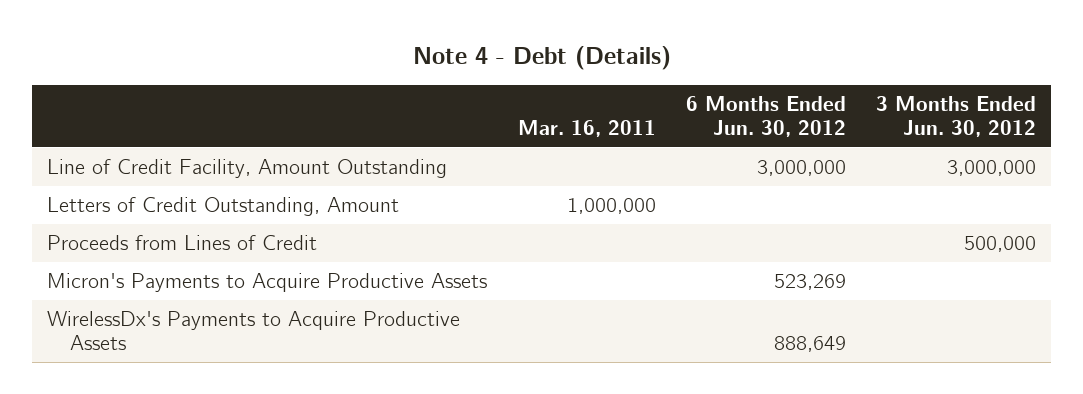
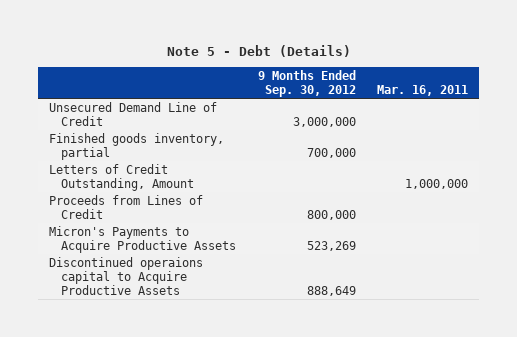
[412,46,671,71] Note 4 - Debt (Details) -> [166,44,351,57] Note 5 - Debt (Details)
[685,95,846,138] 6 Months Ended Jun. 30, 2012 -> none
[876,95,1037,138] 3 Months Ended Jun. 30, 2012 -> none
none -> [257,69,356,97] 9 Months Ended Sep. 30, 2012
[47,158,448,178] Line of Credit Facility, Amount Outstanding -> [49,101,218,126] Unsecured Demand Line of Credit
none -> [49,132,225,160] Finished goods inventory, partial
[47,310,461,351] WirelessDx's Payments to Acquire Productive Assets -> [49,256,204,295] Discontinued operaions capital to Acquire Productive Assets

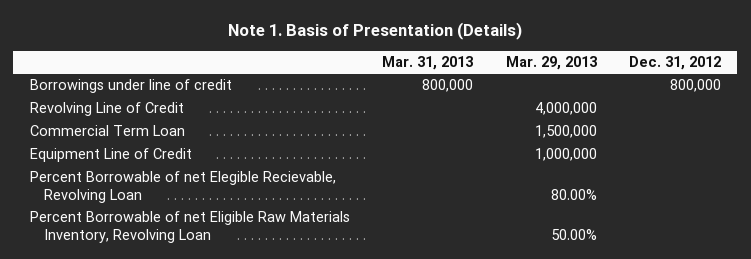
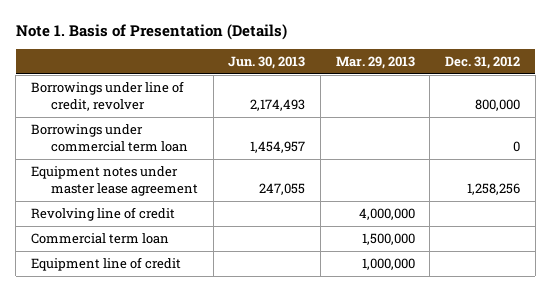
[382,56,474,71] Mar. 31, 2013 -> none
none -> [228,56,306,70] Jun. 30, 2013
[29,171,336,204] Percent Borrowable of net Elegible Recievable, Revolving Loan -> none
[29,211,350,244] Percent Borrowable of net Eligible Raw Materials Inventory, Revolving Loan -> none
[29,79,232,94] Borrowings under line of credit -> [31,81,185,111] Borrowings under line of credit, revolver
none -> [31,124,189,152] Borrowings under commercial term loan
none -> [31,166,199,196] Equipment notes under master lease agreement
[29,102,184,117] Revolving Line of Credit -> [31,207,176,222] Revolving line of credit
[29,125,185,137] Commercial Term Loan -> [31,233,170,245] Commercial term loan
[29,148,192,163] Equipment Line of Credit -> [31,257,182,272] Equipment line of credit

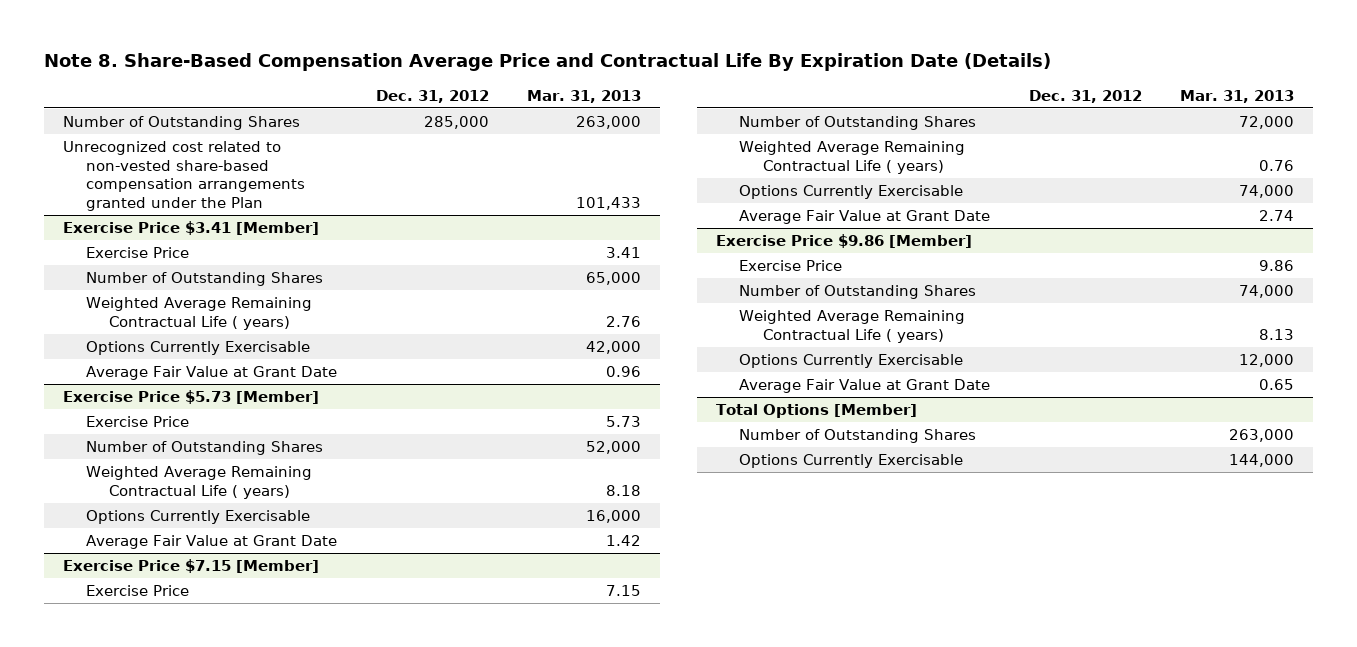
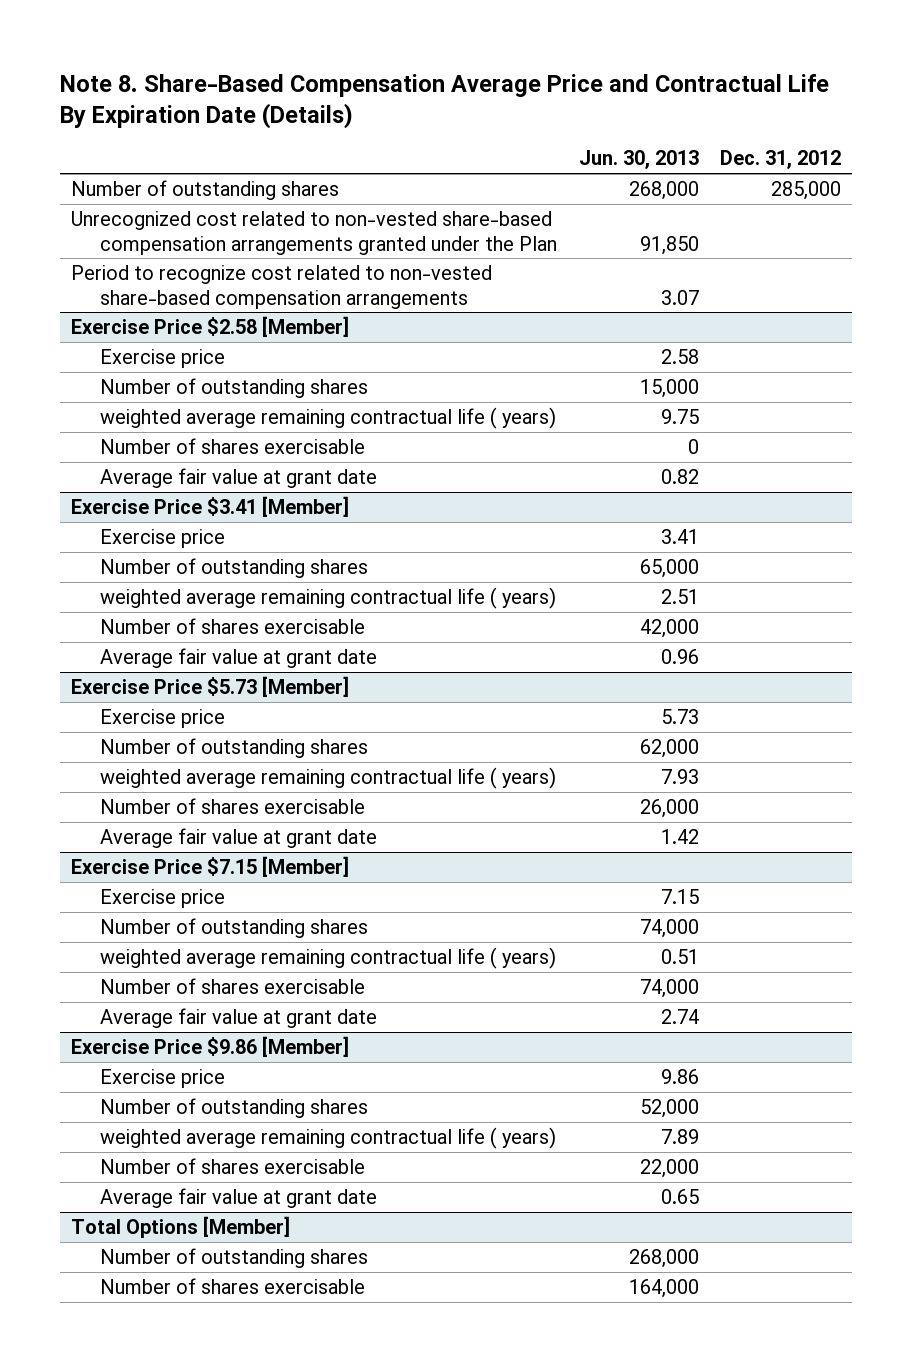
[526,89,641,103] Mar. 31, 2013 -> none
none -> [578,150,699,170] Jun. 30, 2013
[63,116,301,131] Number of Outstanding Shares -> [70,180,339,201] Number of outstanding shares
none -> [70,265,492,309] Period to recognize cost related to non-vested share-based compensation arrangements
none -> [70,316,349,338] Exercise Price $2.58 [Member]
none -> [100,349,226,369] Exercise price
none -> [100,378,369,399] Number of outstanding shares
none -> [100,407,557,430] weighted average remaining contractual life ( years)
none -> [100,438,366,455] Number of shares exercisable
none -> [100,468,378,489] Average fair value at grant date
[86,247,190,259] Exercise Price -> [100,529,226,549] Exercise price
[86,272,324,287] Number of Outstanding Shares -> [100,558,369,579] Number of outstanding shares
[86,297,313,330] Weighted Average Remaining Contractual Life ( years) -> [100,587,557,610] weighted average remaining contractual life ( years)
[86,341,311,356] Options Currently Exercisable -> [100,618,366,635] Number of shares exercisable
[86,366,338,381] Average Fair Value at Grant Date -> [100,648,378,669] Average fair value at grant date
[86,416,190,428] Exercise Price -> [100,709,226,729] Exercise price
[86,441,324,456] Number of Outstanding Shares -> [100,738,369,759] Number of outstanding shares
[86,466,313,499] Weighted Average Remaining Contractual Life ( years) -> [100,767,557,790] weighted average remaining contractual life ( years)
[86,510,311,525] Options Currently Exercisable -> [100,798,366,815] Number of shares exercisable
[86,535,338,550] Average Fair Value at Grant Date -> [100,828,378,849] Average fair value at grant date
[86,585,190,597] Exercise Price -> [100,889,226,909] Exercise price
[739,116,977,131] Number of Outstanding Shares -> [100,918,369,939] Number of outstanding shares
[739,141,966,174] Weighted Average Remaining Contractual Life ( years) -> [100,947,557,970] weighted average remaining contractual life ( years)
[739,185,964,200] Options Currently Exercisable -> [100,978,366,995] Number of shares exercisable
[739,210,991,225] Average Fair Value at Grant Date -> [100,1008,378,1029] Average fair value at grant date
[739,260,843,272] Exercise Price -> [100,1069,226,1089] Exercise price
[739,285,977,300] Number of Outstanding Shares -> [100,1098,369,1119] Number of outstanding shares
[739,310,966,343] Weighted Average Remaining Contractual Life ( years) -> [100,1127,557,1150] weighted average remaining contractual life ( years)
[739,354,964,369] Options Currently Exercisable -> [100,1158,366,1175] Number of shares exercisable
[739,379,991,394] Average Fair Value at Grant Date -> [100,1188,378,1209] Average fair value at grant date
[739,429,977,444] Number of Outstanding Shares -> [100,1248,369,1269] Number of outstanding shares
[739,454,964,469] Options Currently Exercisable -> [100,1278,366,1295] Number of shares exercisable

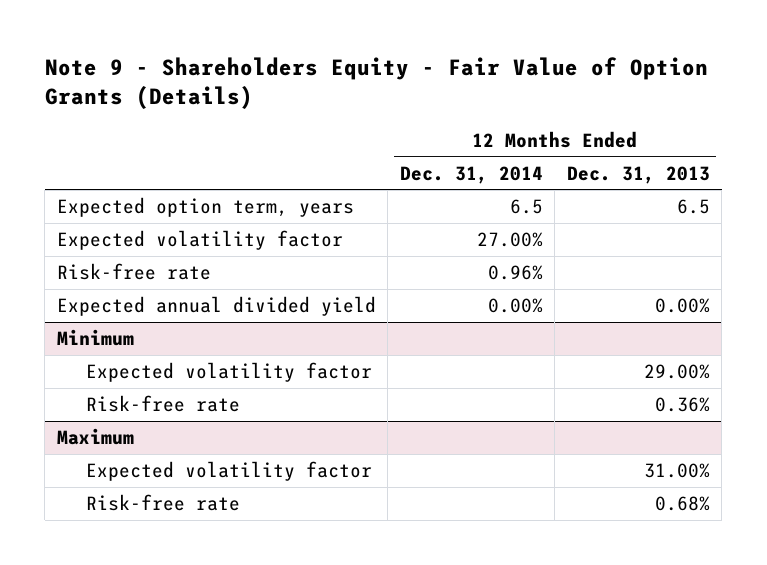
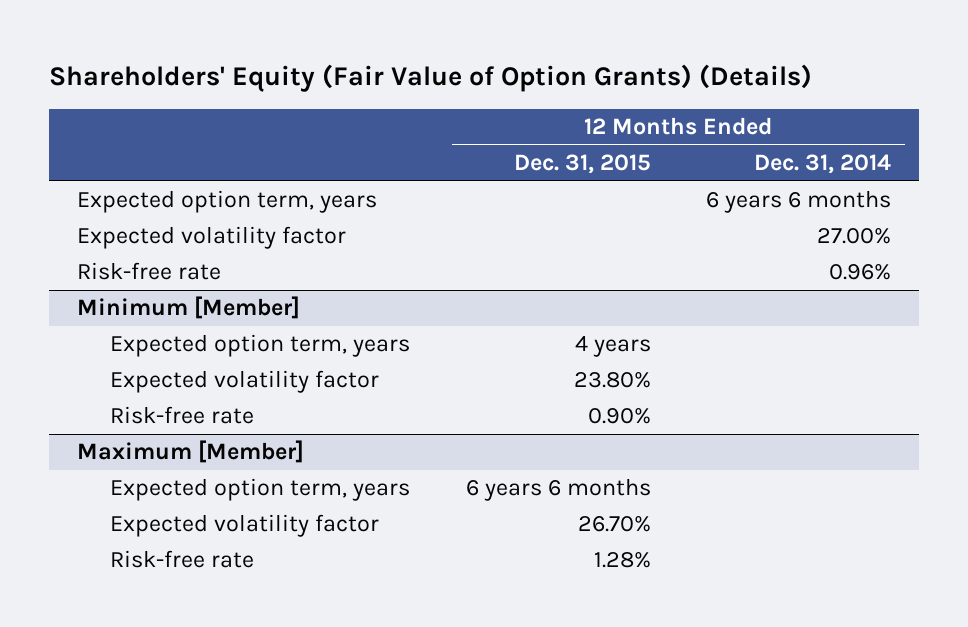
[44,56,708,110] Note 9 - Shareholders Equity - Fair Value of Option Grants (Details) -> [48,64,812,93] Shareholders' Equity (Fair Value of Option Grants) (Details)
[566,165,710,184] Dec. 31, 2013 -> none
none -> [513,154,651,175] Dec. 31, 2015
[509,199,543,215] 6.5 -> [706,190,892,214] 6 years 6 months
[56,296,376,317] Expected annual divided yield -> none
[56,329,134,347] Minimum -> [76,296,300,320] Minimum [Member]
none -> [109,334,410,358] Expected option term, years
[56,428,134,446] Maximum -> [76,440,304,464] Maximum [Member]
none -> [109,478,410,502] Expected option term, years

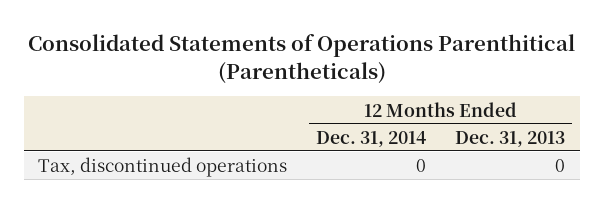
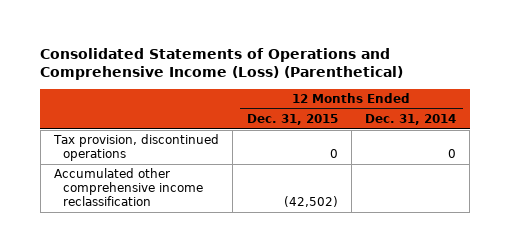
[27,34,575,84] Consolidated Statements of Operations Parenthitical (Parentheticals) -> [40,47,404,81] Consolidated Statements of Operations and Comprehensive Income (Loss) (Parenthetical)
[455,130,566,147] Dec. 31, 2013 -> none
none -> [246,114,338,126] Dec. 31, 2015
[38,157,288,178] Tax, discontinued operations -> [53,134,220,162] Tax provision, discontinued operations
none -> [54,168,203,207] Accumulated other comprehensive income reclassification

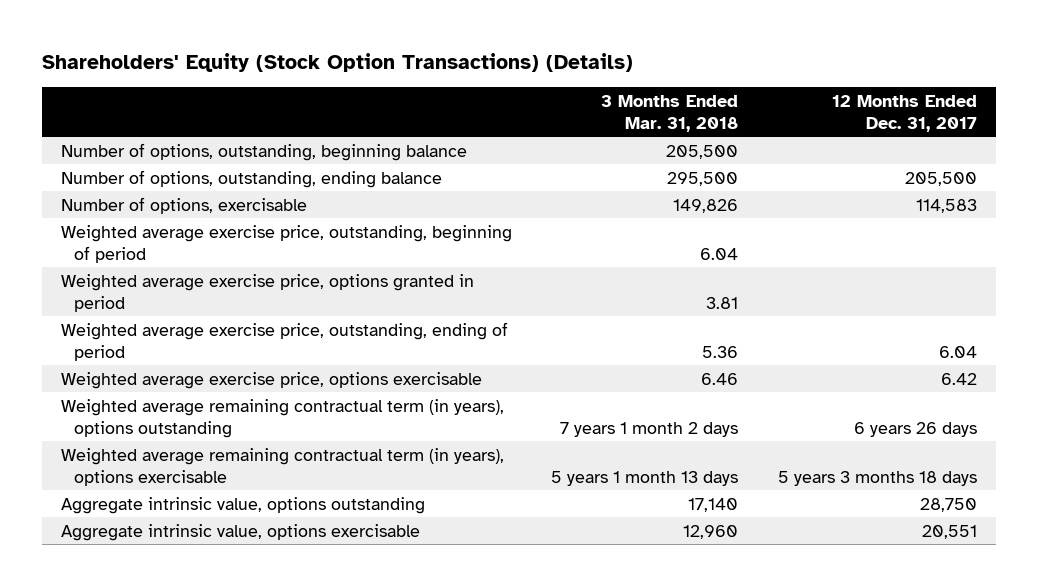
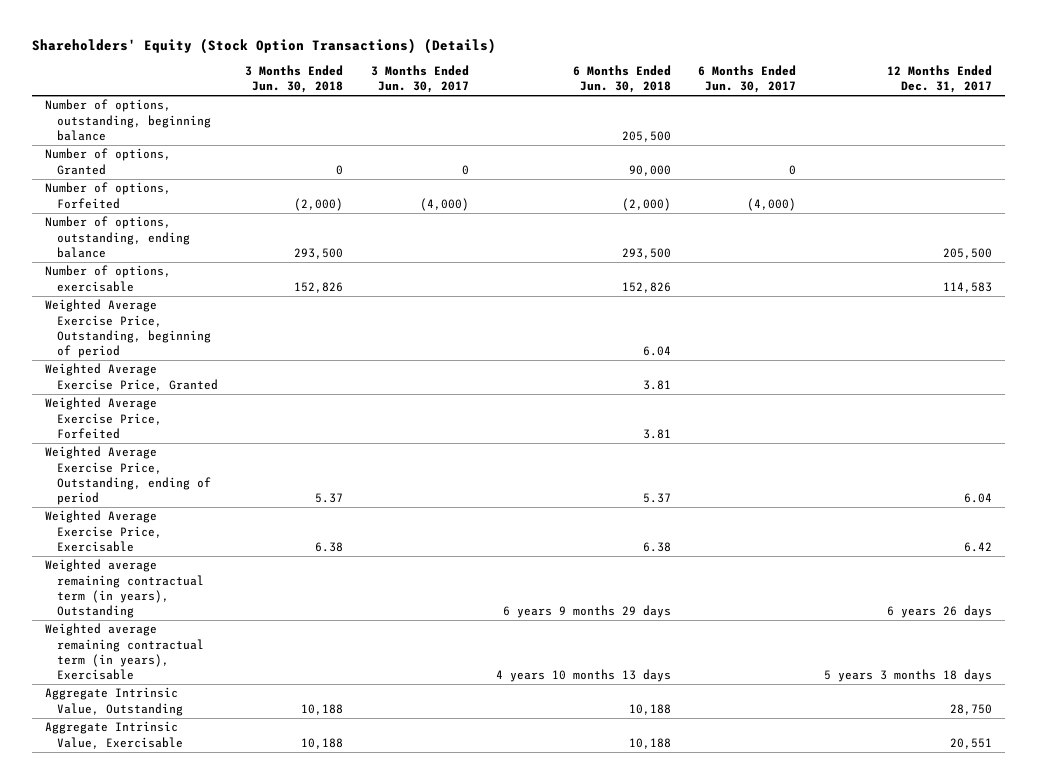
[601,94,739,132] 3 Months Ended Mar. 31, 2018 -> none
none -> [245,65,344,94] 3 Months Ended Jun. 30, 2018
none -> [370,65,469,94] 3 Months Ended Jun. 30, 2017
none -> [572,65,671,94] 6 Months Ended Jun. 30, 2018
none -> [698,65,797,94] 6 Months Ended Jun. 30, 2017
none -> [45,148,172,175] Number of options, Granted
none -> [45,182,172,209] Number of options, Forfeited
[61,224,513,263] Weighted average exercise price, outstanding, beginning of period -> [45,299,211,359] Weighted Average Exercise Price, Outstanding, beginning of period
[61,273,475,312] Weighted average exercise price, options granted in period -> [45,363,218,391] Weighted Average Exercise Price, Granted
none -> [45,397,162,439] Weighted Average Exercise Price, Forfeited
[61,321,509,361] Weighted average exercise price, outstanding, ending of period -> [45,446,211,506] Weighted Average Exercise Price, Outstanding, ending of period
[61,371,483,389] Weighted average exercise price, options exercisable -> [45,510,162,552] Weighted Average Exercise Price, Exercisable
[61,398,505,438] Weighted average remaining contractual term (in years), options outstanding -> [45,559,204,619] Weighted average remaining contractual term (in years), Outstanding
[61,447,505,486] Weighted average remaining contractual term (in years), options exercisable -> [45,623,204,681] Weighted average remaining contractual term (in years), Exercisable
[61,496,426,514] Aggregate intrinsic value, options outstanding -> [45,687,183,716] Aggregate Intrinsic Value, Outstanding
[61,523,421,541] Aggregate intrinsic value, options exercisable -> [45,721,183,749] Aggregate Intrinsic Value, Exercisable

